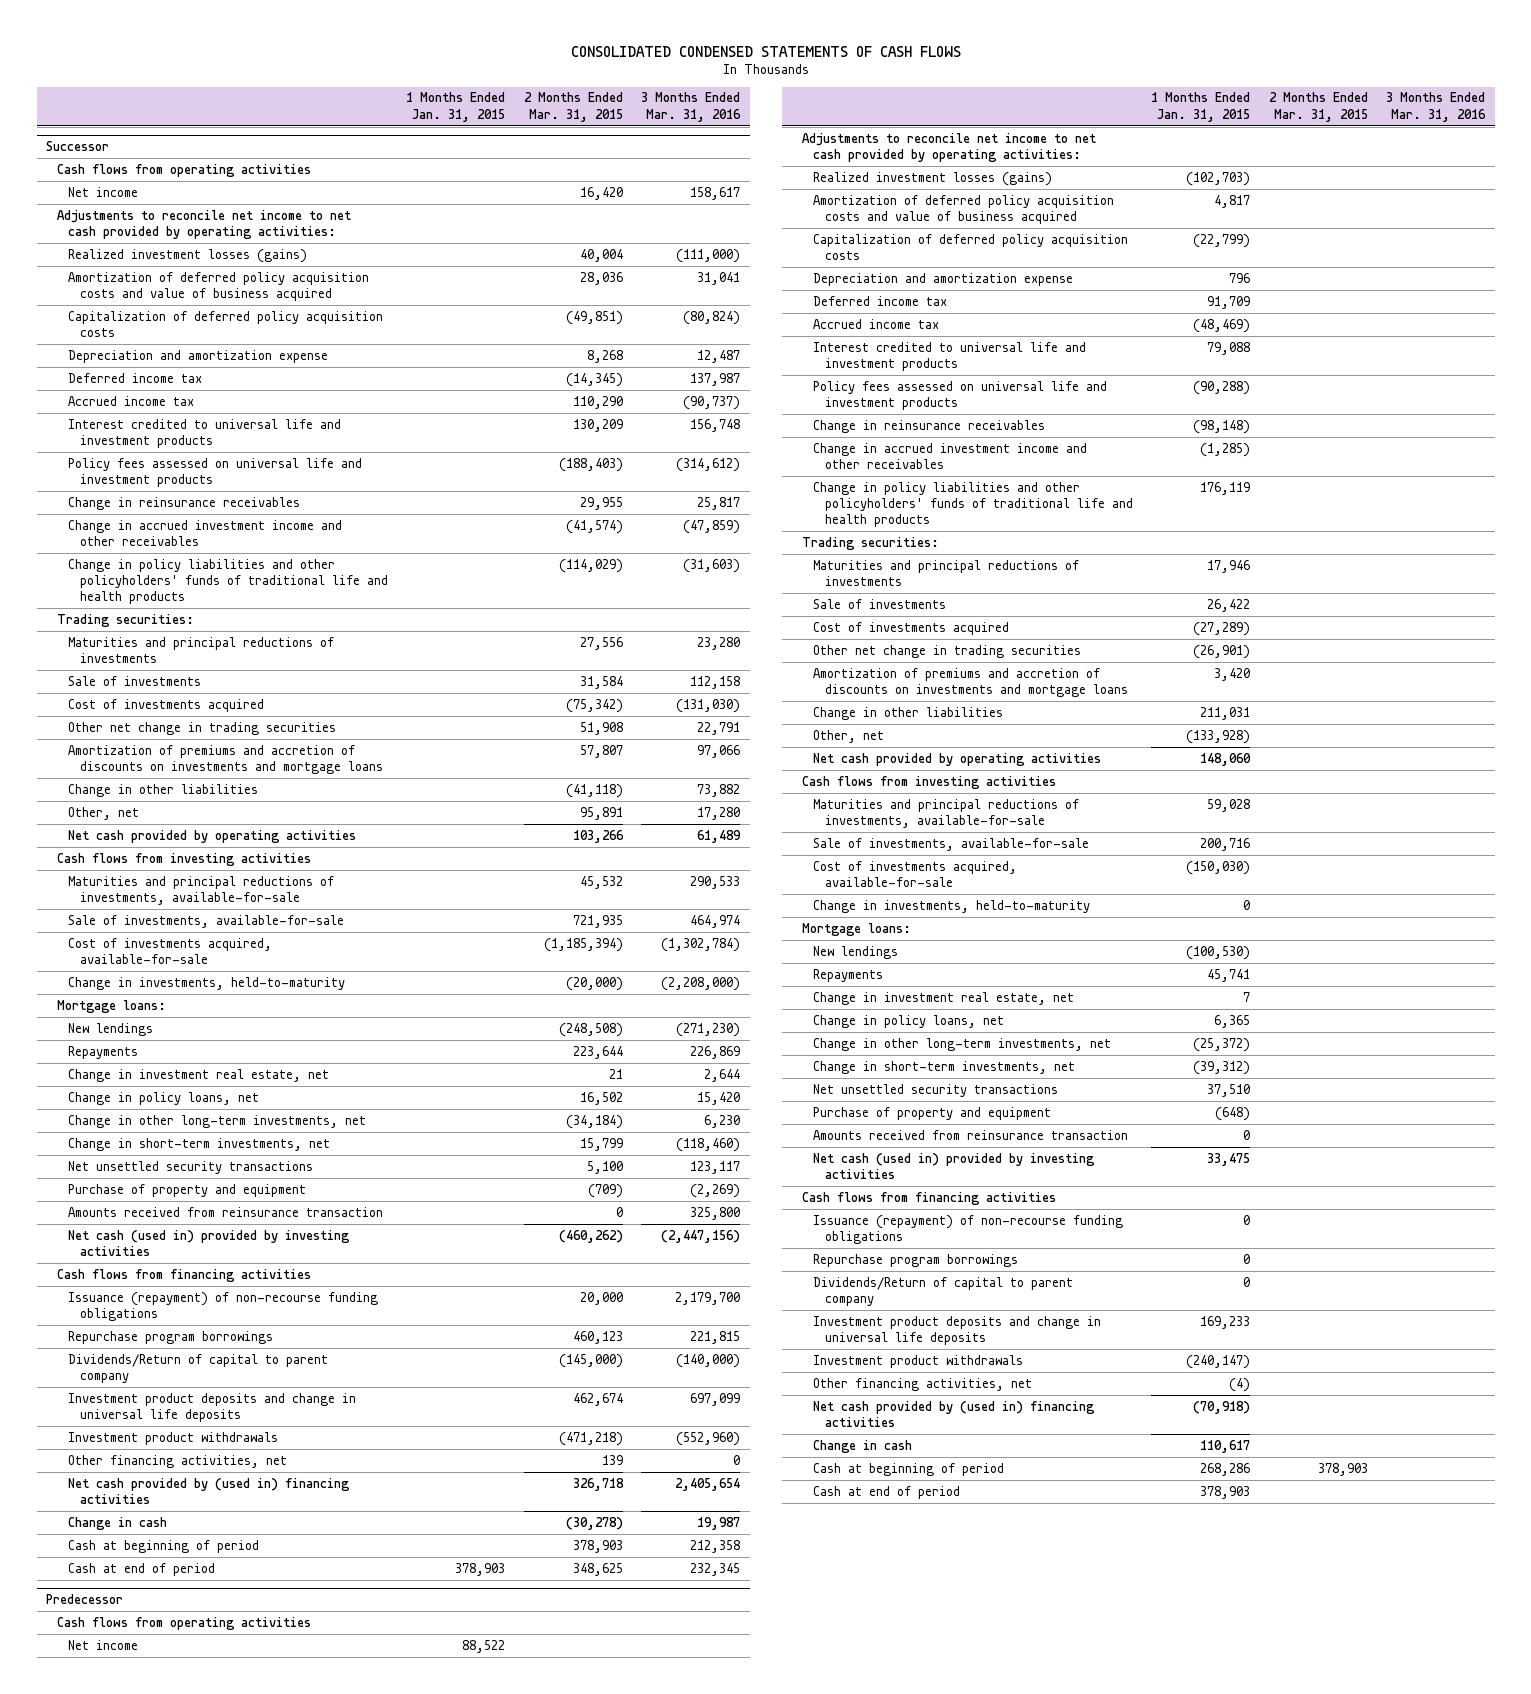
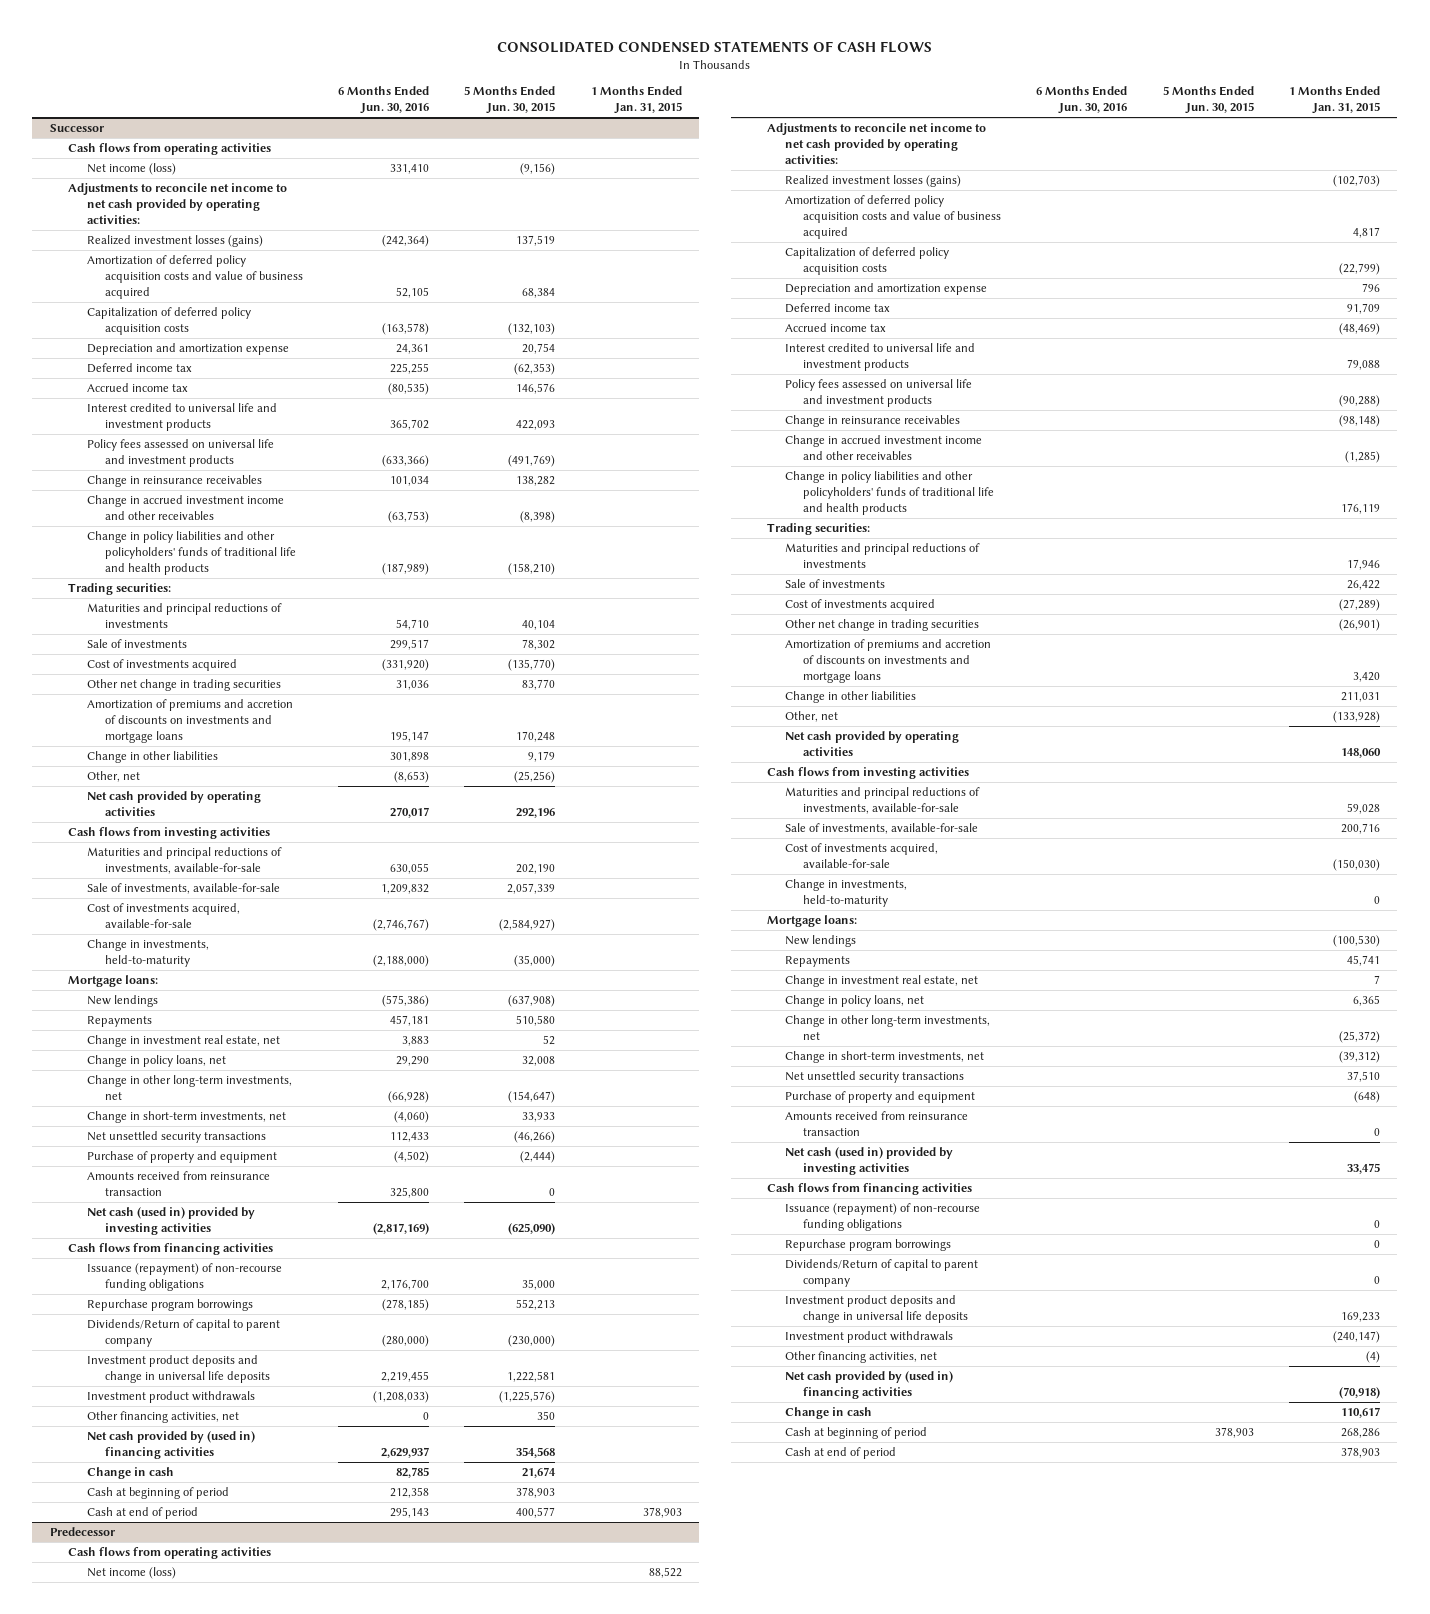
[523,92,623,122] 2 Months Ended Mar. 31, 2015 -> none
[641,92,742,122] 3 Months Ended Mar. 31, 2016 -> none
none -> [338,86,430,115] 6 Months Ended Jun. 30, 2016
none -> [464,86,556,115] 5 Months Ended Jun. 30, 2015
[68,186,139,197] Net income -> [86,162,176,175] Net income (loss)
[68,1639,139,1650] Net income -> [86,1566,176,1579] Net income (loss)

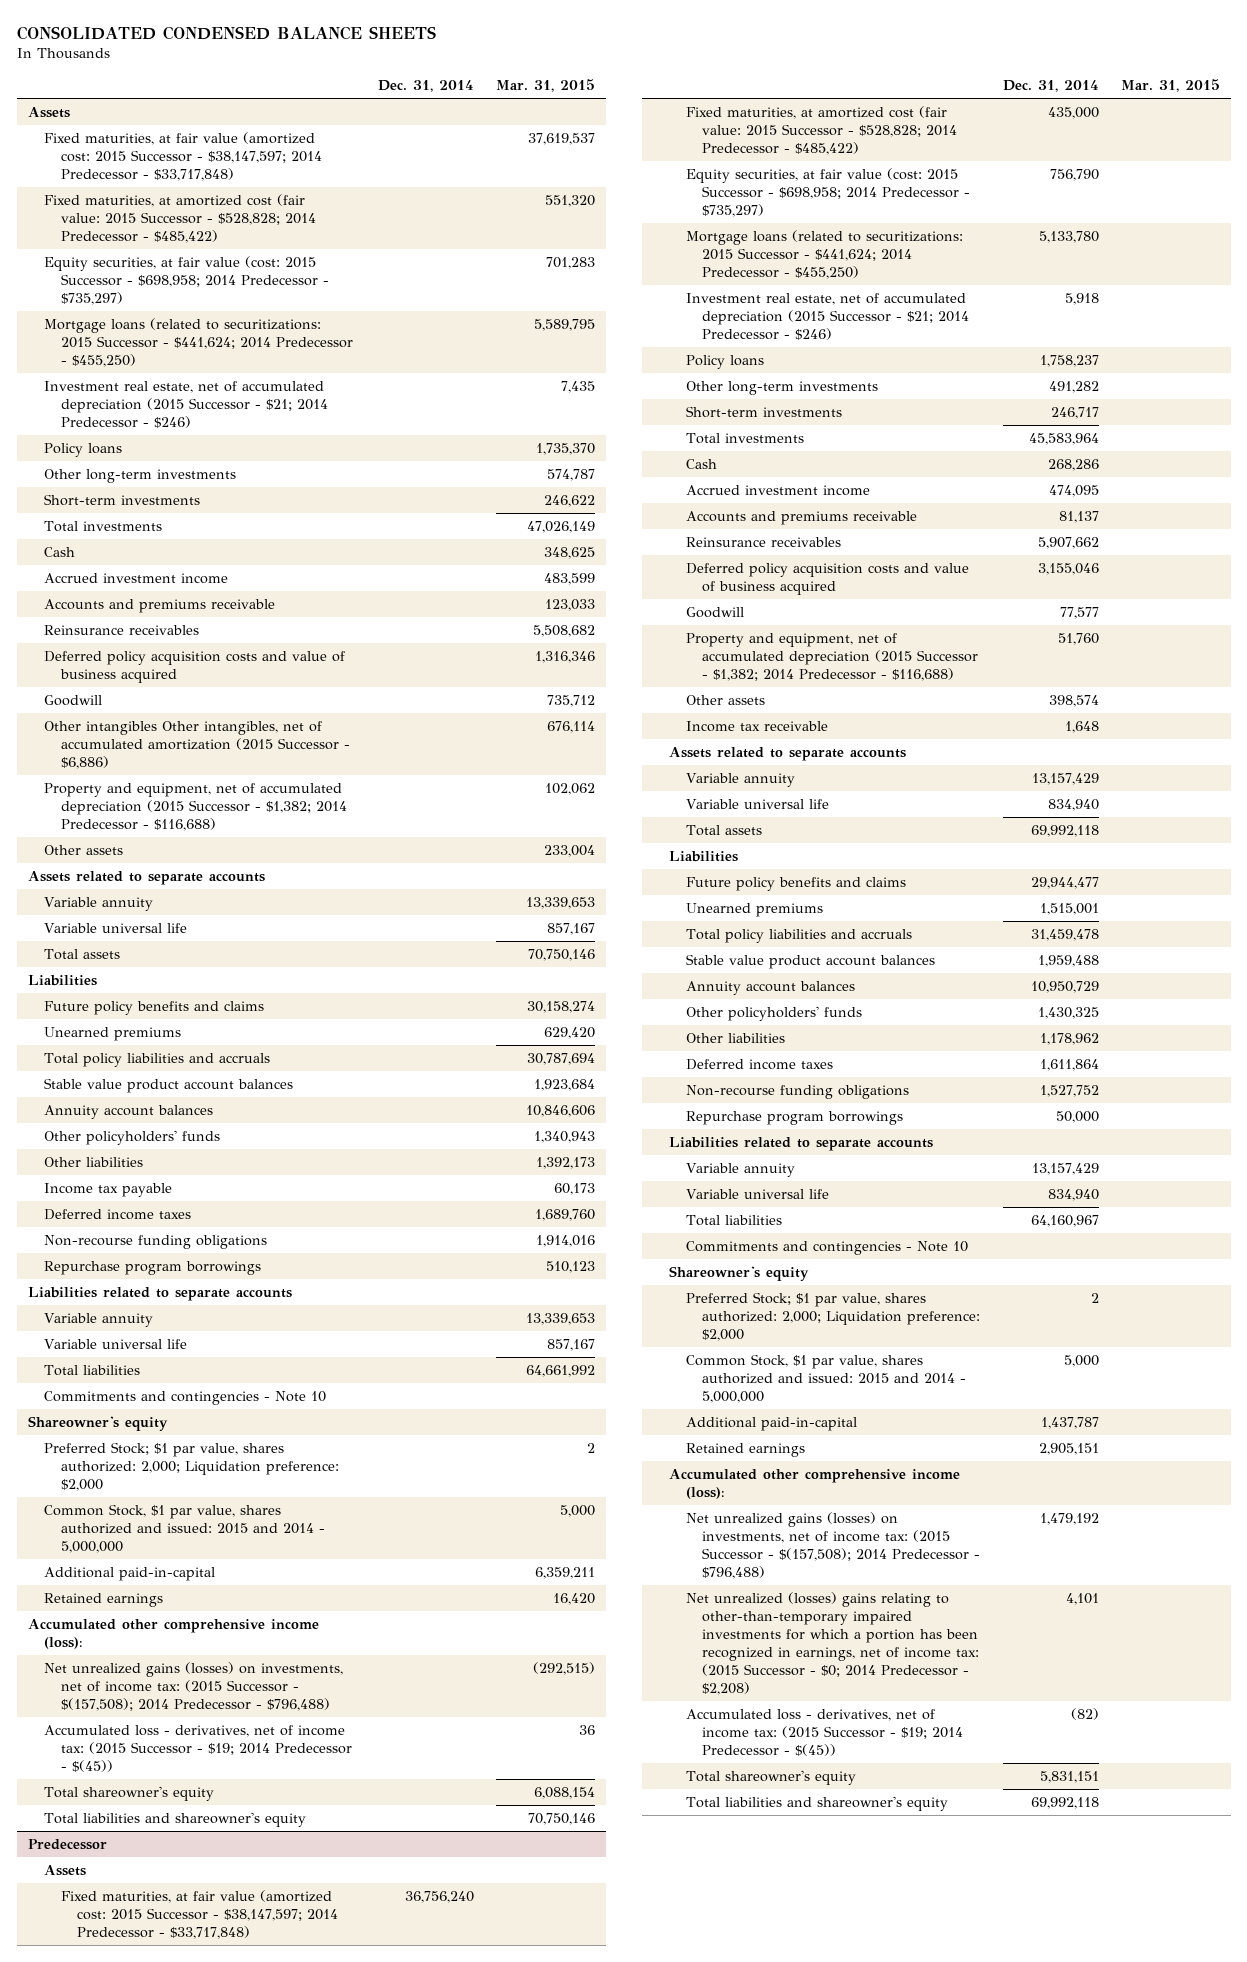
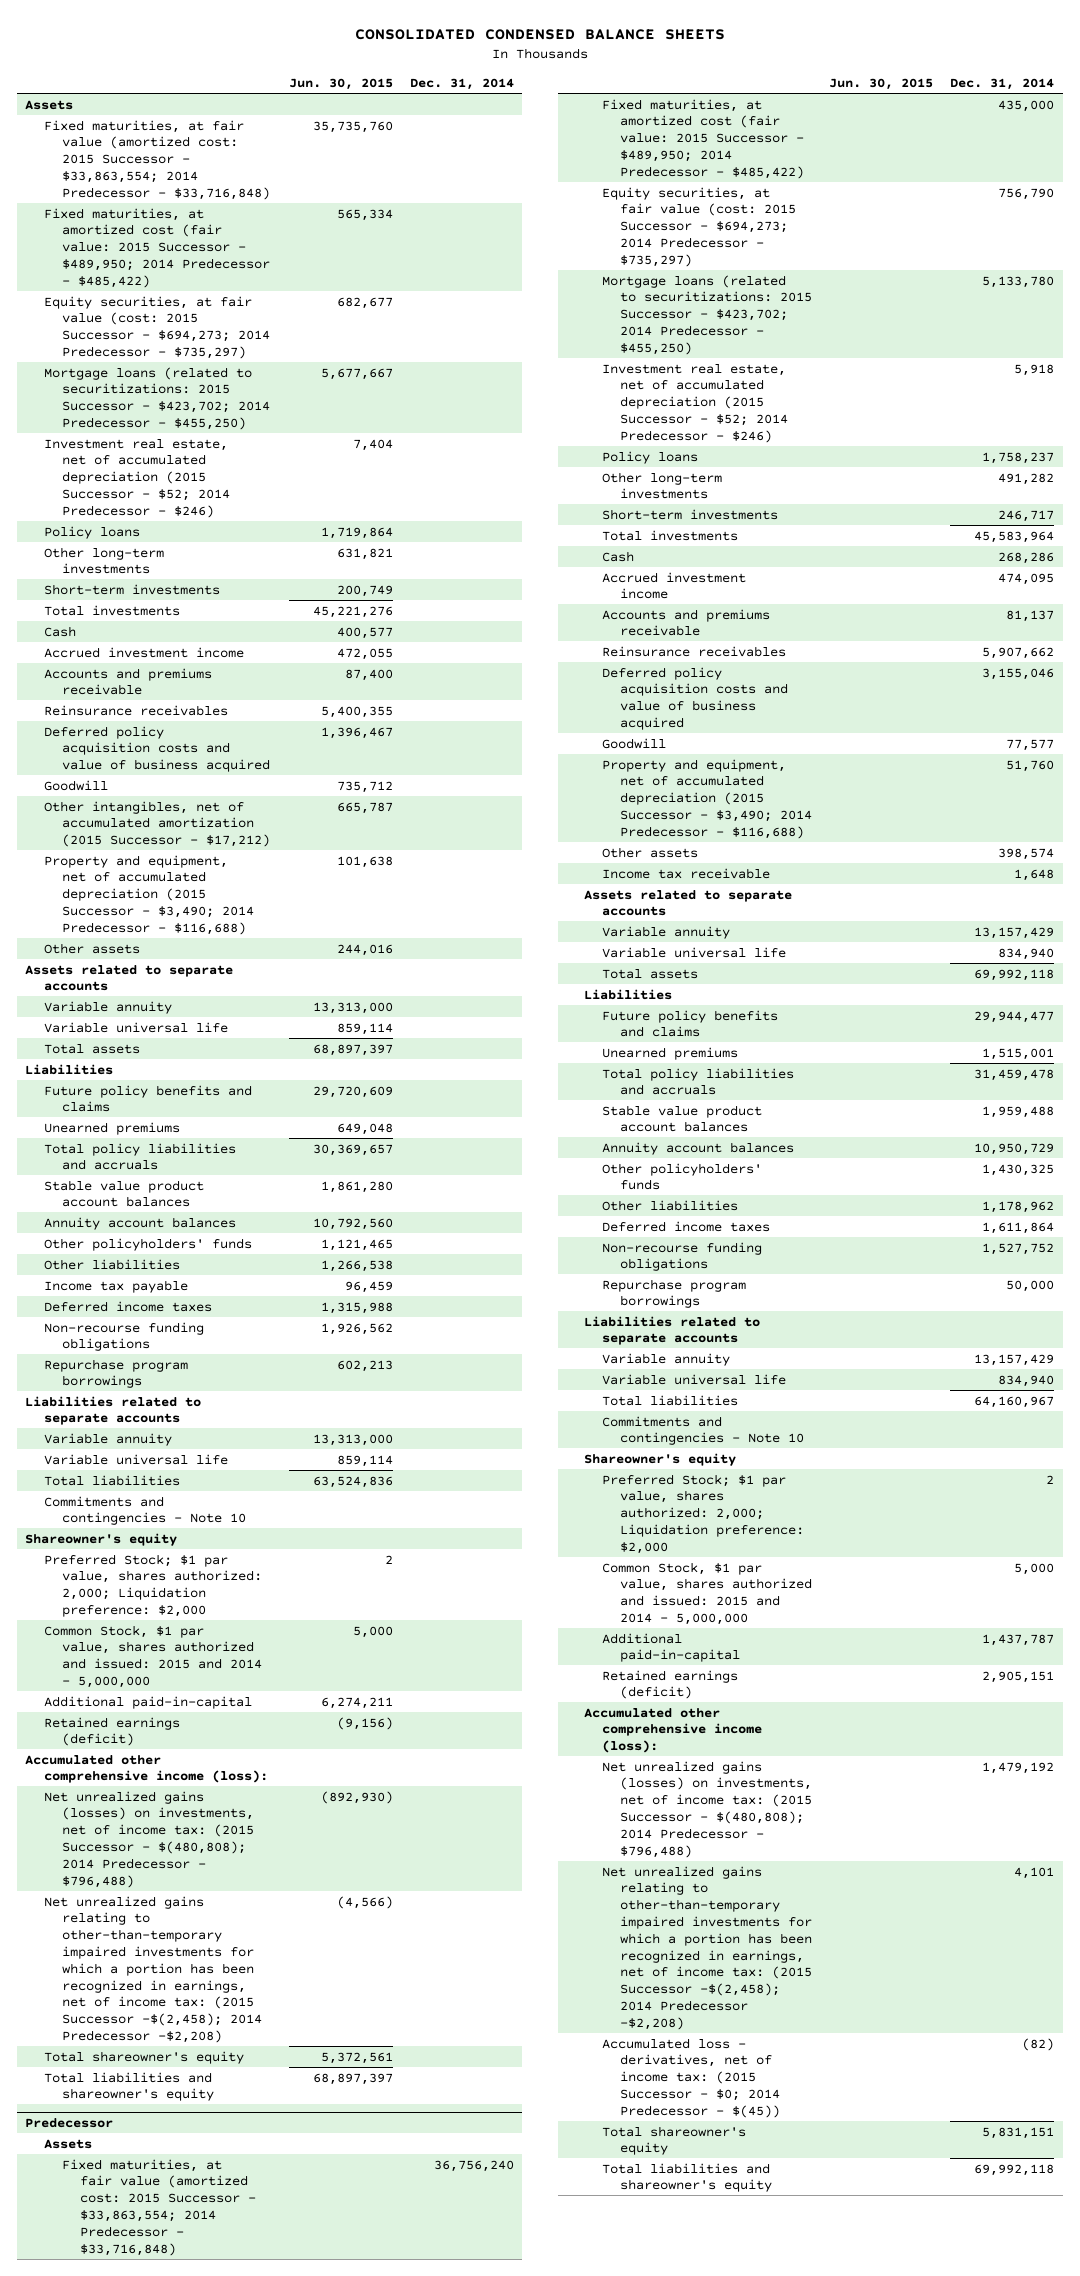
[495,79,595,93] Mar. 31, 2015 -> none
none -> [288,77,393,90] Jun. 30, 2015
[44,131,322,182] Fixed maturities, at fair value (amortized cost: 2015 Successor - $38,147,597; 2014 Predecessor - $33,717,848) -> [43,119,270,200] Fixed maturities, at fair value (amortized cost: 2015 Successor - $33,863,554; 2014 Predecessor - $33,716,848)
[44,193,316,244] Fixed maturities, at amortized cost (fair value: 2015 Successor - $528,828; 2014 Predecessor - $485,422) -> [43,207,270,288] Fixed maturities, at amortized cost (fair value: 2015 Successor - $489,950; 2014 Predecessor - $485,422)
[44,255,329,306] Equity securities, at fair value (cost: 2015 Successor - $698,958; 2014 Predecessor - $735,297) -> [43,295,270,360] Equity securities, at fair value (cost: 2015 Successor - $694,273; 2014 Predecessor - $735,297)
[44,317,353,368] Mortgage loans (related to securitizations: 2015 Successor - $441,624; 2014 Predecessor - $455,250) -> [43,366,270,431] Mortgage loans (related to securitizations: 2015 Successor - $423,702; 2014 Predecessor - $455,250)
[44,380,328,429] Investment real estate, net of accumulated depreciation (2015 Successor - $21; 2014 Predecessor - $246) -> [43,438,230,518] Investment real estate, net of accumulated depreciation (2015 Successor - $52; 2014 Predecessor - $246)
[44,720,350,770] Other intangibles Other intangibles, net of accumulated amortization (2015 Successor - $6,886) -> [43,800,270,848] Other intangibles, net of accumulated amortization (2015 Successor - $17,212)
[44,782,347,832] Property and equipment, net of accumulated depreciation (2015 Successor - $1,382; 2014 Predecessor - $116,688) -> [43,854,254,935] Property and equipment, net of accumulated depreciation (2015 Successor - $3,490; 2014 Predecessor - $116,688)
[44,1592,164,1607] Retained earnings -> [43,1716,180,1747] Retained earnings (deficit)
[44,1724,352,1773] Accumulated loss - derivatives, net of income tax: (2015 Successor - $19; 2014 Predecessor - $(45)) -> none
[44,1661,344,1712] Net unrealized gains (losses) on investments, net of income tax: (2015 Successor - $(157,508); 2014 Predecessor - $796,488) -> [43,1790,254,1888] Net unrealized gains (losses) on investments, net of income tax: (2015 Successor - $(480,808); 2014 Predecessor - $796,488)
none -> [43,1895,262,2044] Net unrealized gains relating to other-than-temporary impaired investments for which a portion has been recognized in earnings, net of income tax: (2015 Successor -$(2,458); 2014 Predecessor -$2,208)
[60,1889,339,1940] Fixed maturities, at fair value (amortized cost: 2015 Successor - $38,147,597; 2014 Predecessor - $33,717,848) -> [61,2158,256,2256] Fixed maturities, at fair value (amortized cost: 2015 Successor - $33,863,554; 2014 Predecessor - $33,716,848)
[685,105,958,156] Fixed maturities, at amortized cost (fair value: 2015 Successor - $528,828; 2014 Predecessor - $485,422) -> [602,98,805,179] Fixed maturities, at amortized cost (fair value: 2015 Successor - $489,950; 2014 Predecessor - $485,422)
[685,167,971,218] Equity securities, at fair value (cost: 2015 Successor - $698,958; 2014 Predecessor - $735,297) -> [602,186,797,267] Equity securities, at fair value (cost: 2015 Successor - $694,273; 2014 Predecessor - $735,297)
[685,229,963,280] Mortgage loans (related to securitizations: 2015 Successor - $441,624; 2014 Predecessor - $455,250) -> [602,274,813,355] Mortgage loans (related to securitizations: 2015 Successor - $423,702; 2014 Predecessor - $455,250)
[685,292,970,341] Investment real estate, net of accumulated depreciation (2015 Successor - $21; 2014 Predecessor - $246) -> [602,363,789,443] Investment real estate, net of accumulated depreciation (2015 Successor - $52; 2014 Predecessor - $246)
[685,632,979,682] Property and equipment, net of accumulated depreciation (2015 Successor - $1,382; 2014 Predecessor - $116,688) -> [602,758,813,839] Property and equipment, net of accumulated depreciation (2015 Successor - $3,490; 2014 Predecessor - $116,688)
[685,1442,805,1457] Retained earnings -> [602,1669,739,1700] Retained earnings (deficit)
[685,1511,981,1580] Net unrealized gains (losses) on investments, net of income tax: (2015 Successor - $(157,508); 2014 Predecessor - $796,488) -> [602,1760,813,1858] Net unrealized gains (losses) on investments, net of income tax: (2015 Successor - $(480,808); 2014 Predecessor - $796,488)
[685,1591,980,1696] Net unrealized (losses) gains relating to other-than-temporary impaired investments for which a portion has been recognized in earnings, net of income tax: (2015 Successor - $0; 2014 Predecessor - $2,208) -> [602,1865,813,2030] Net unrealized gains relating to other-than-temporary impaired investments for which a portion has been recognized in earnings, net of income tax: (2015 Successor -$(2,458); 2014 Predecessor -$2,208)
[685,1708,964,1757] Accumulated loss - derivatives, net of income tax: (2015 Successor - $19; 2014 Predecessor - $(45)) -> [602,2037,781,2118] Accumulated loss - derivatives, net of income tax: (2015 Successor - $0; 2014 Predecessor - $(45))

